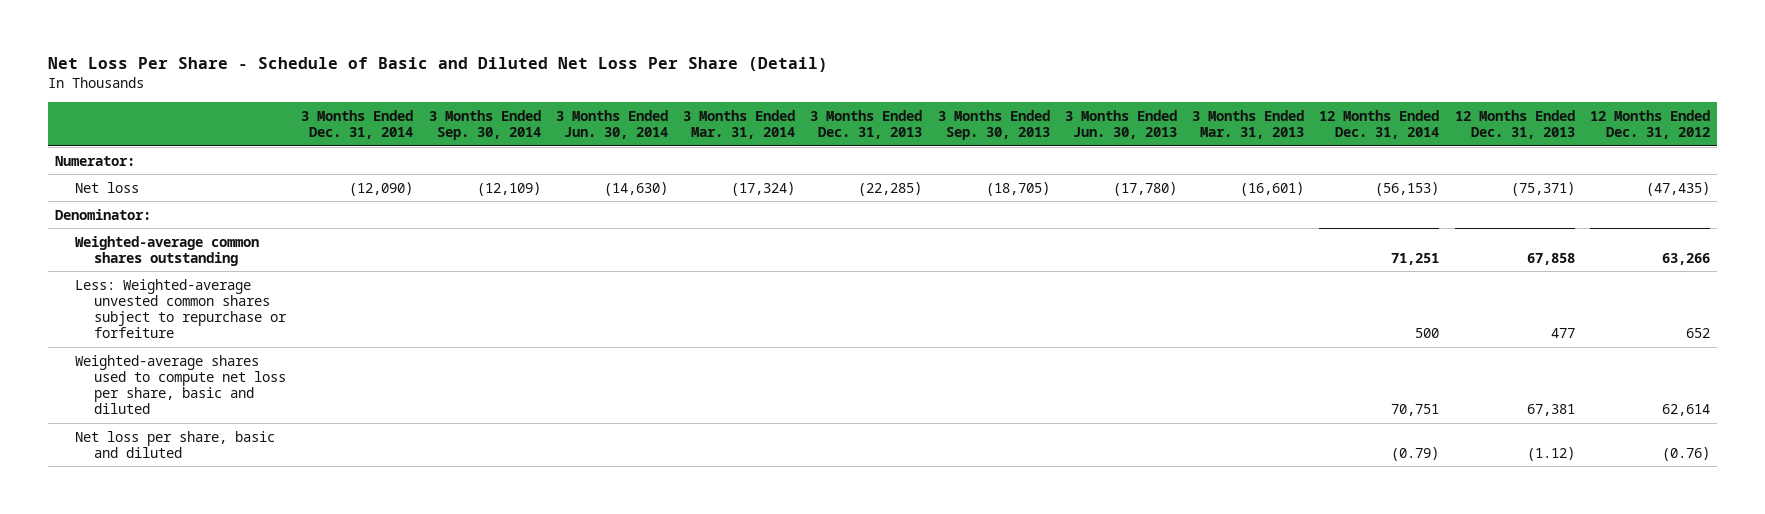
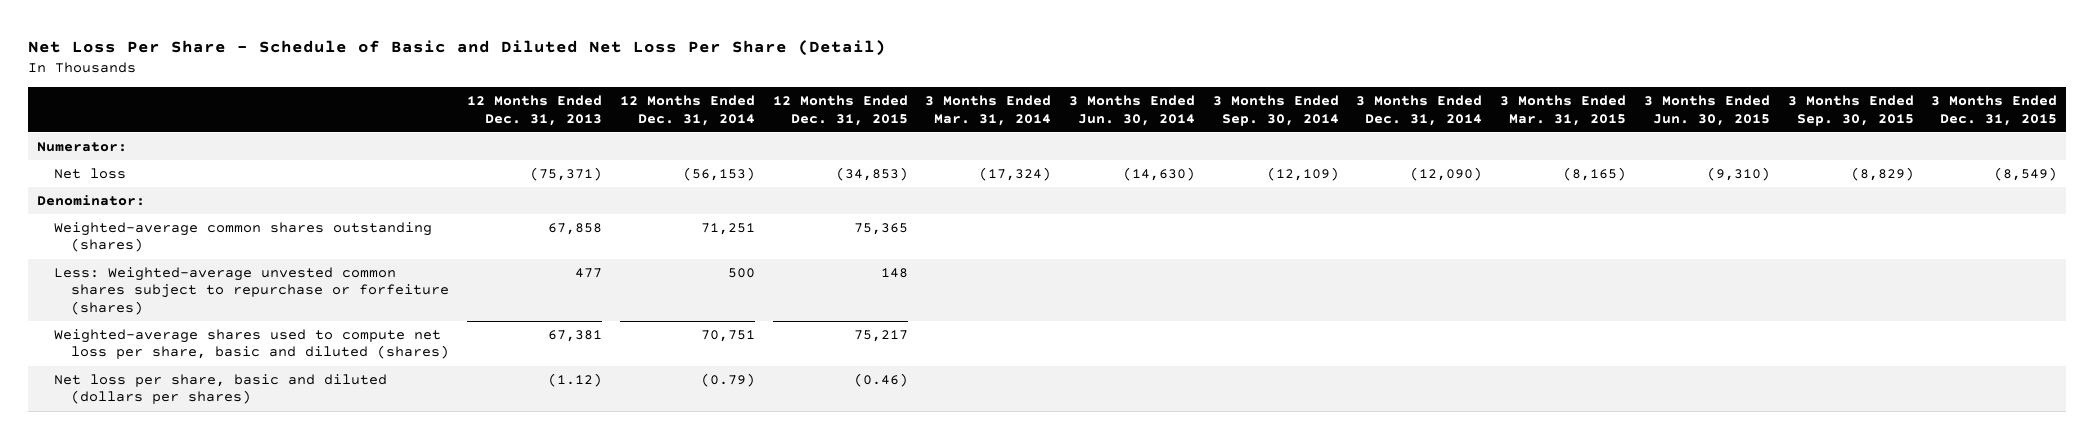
[810,110,923,140] 3 Months Ended Dec. 31, 2013 -> none
[937,110,1050,141] 3 Months Ended Sep. 30, 2013 -> none
[1064,110,1177,140] 3 Months Ended Jun. 30, 2013 -> none
[1192,110,1305,140] 3 Months Ended Mar. 31, 2013 -> none
[1589,110,1710,140] 12 Months Ended Dec. 31, 2012 -> none
none -> [772,95,908,126] 12 Months Ended Dec. 31, 2015
none -> [1500,95,1627,126] 3 Months Ended Mar. 31, 2015
none -> [1643,95,1770,126] 3 Months Ended Jun. 30, 2015
none -> [1787,95,1914,126] 3 Months Ended Sep. 30, 2015
none -> [1931,95,2058,126] 3 Months Ended Dec. 31, 2015
[74,235,259,266] Weighted-average common shares outstanding -> [54,221,433,253] Weighted-average common shares outstanding (shares)
[74,278,288,339] Less: Weighted-average unvested common shares subject to repurchase or forfeiture -> [54,266,450,315] Less: Weighted-average unvested common shares subject to repurchase or forfeiture (shares)
[74,354,287,415] Weighted-average shares used to compute net loss per share, basic and diluted -> [54,328,450,360] Weighted-average shares used to compute net loss per share, basic and diluted (shares)
[74,430,275,458] Net loss per share, basic and diluted -> [54,373,388,405] Net loss per share, basic and diluted (dollars per shares)

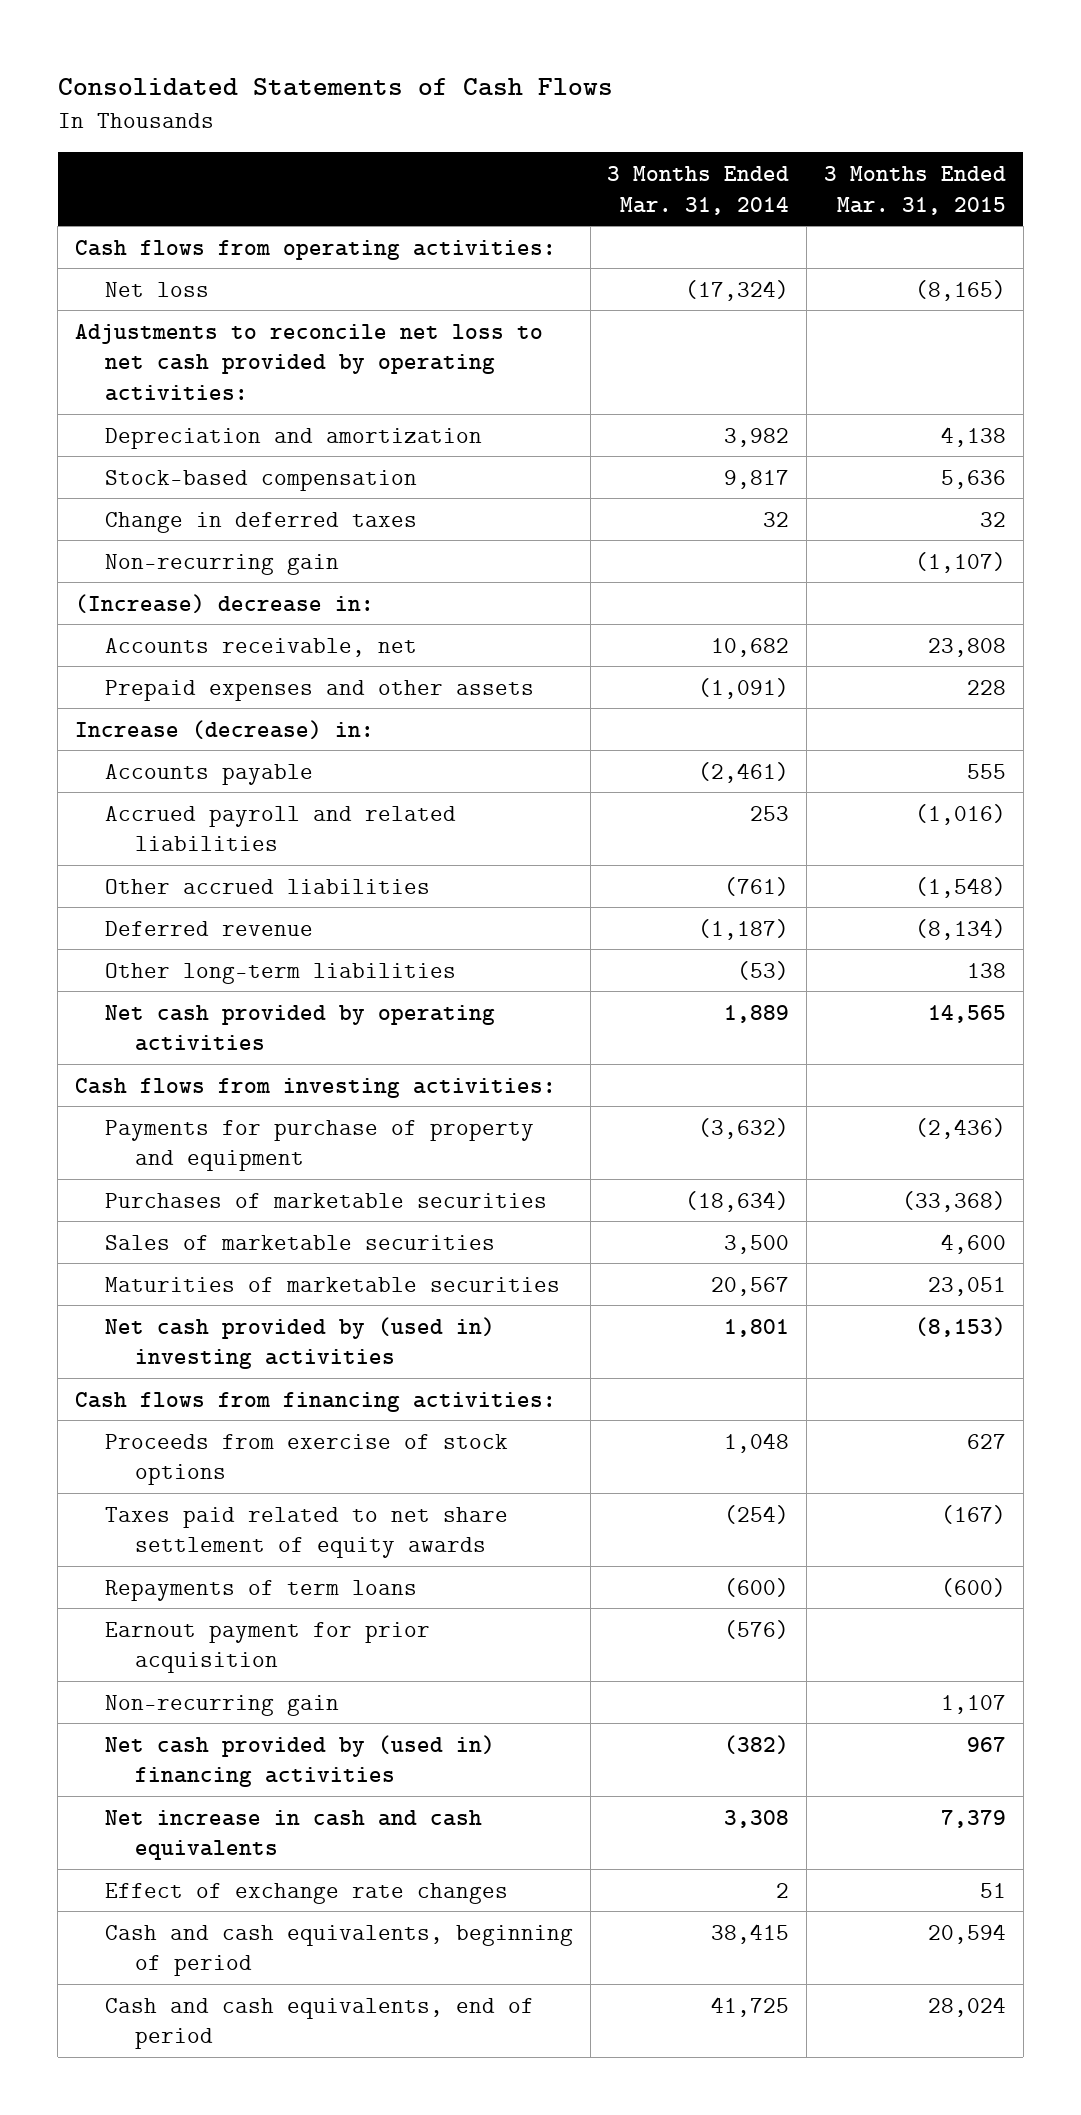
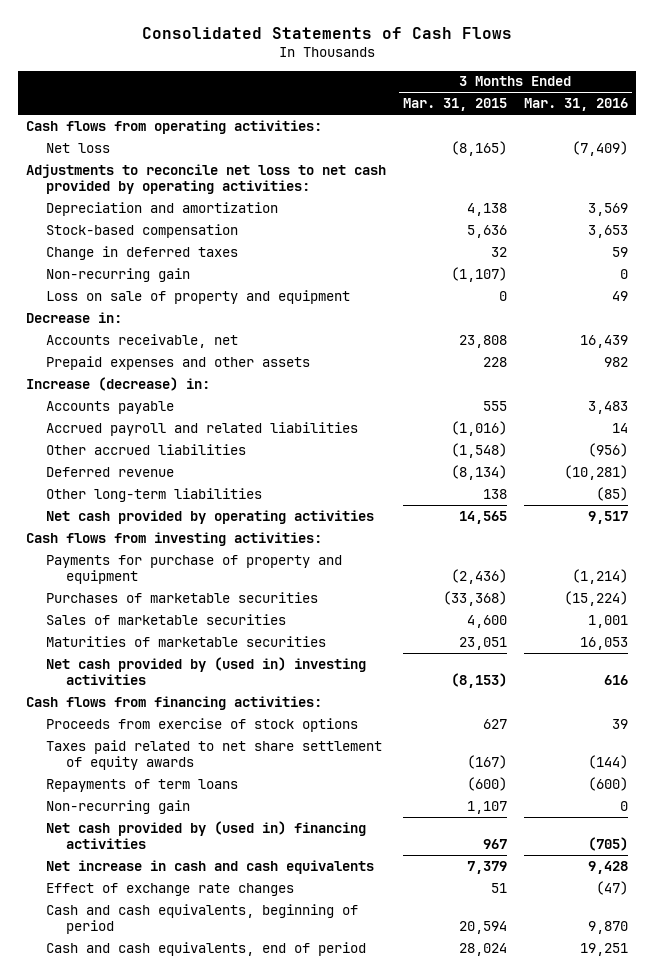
[607,165,790,215] 3 Months Ended Mar. 31, 2014 -> none
none -> [523,98,628,112] Mar. 31, 2016
none -> [46,289,351,304] Loss on sale of property and equipment
[75,593,375,613] (Increase) decrease in: -> [26,311,123,323] Decrease in:
[104,1621,430,1674] Earnout payment for prior acquisition -> none

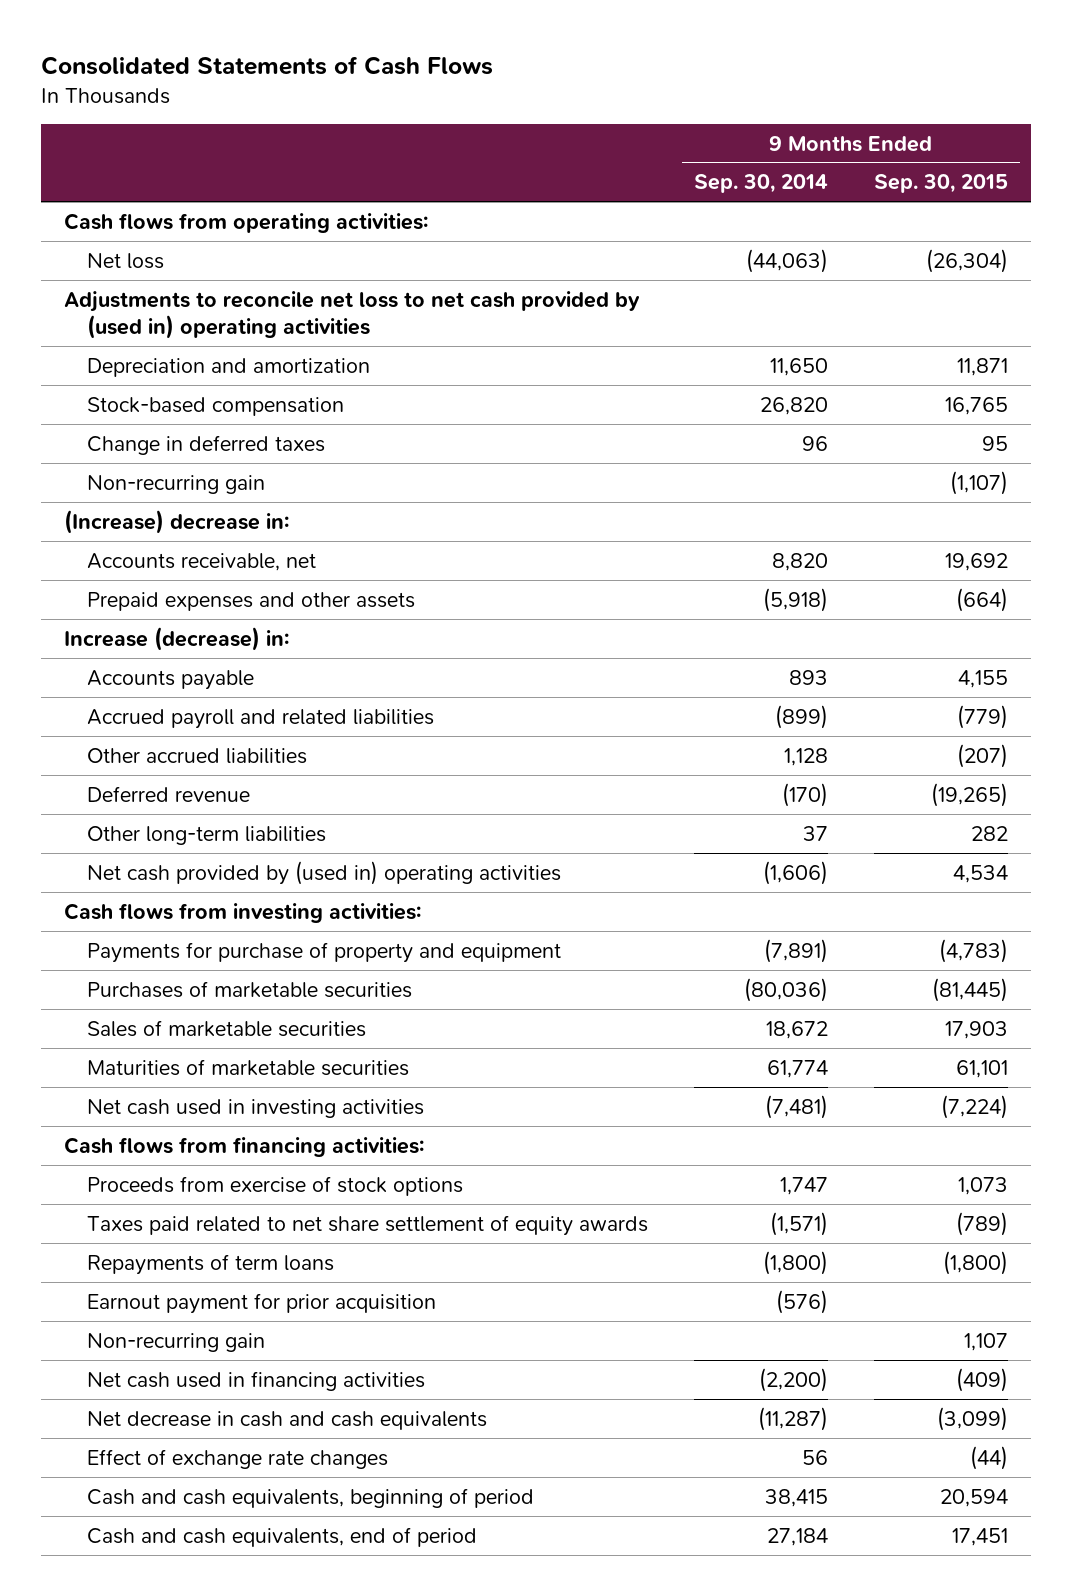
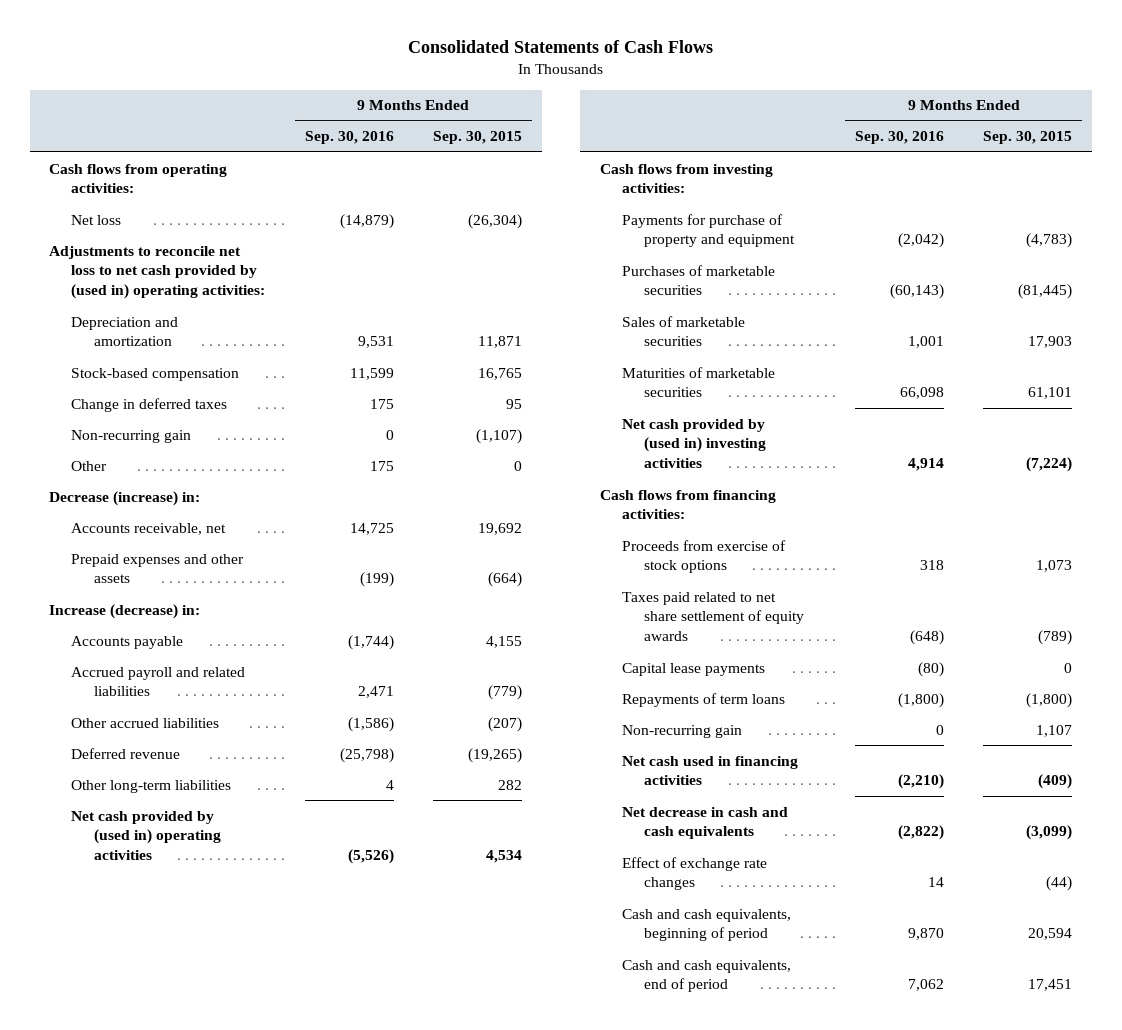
[693,174,828,194] Sep. 30, 2014 -> none
none -> [304,131,394,145] Sep. 30, 2016
[64,290,641,339] Adjustments to reconcile net loss to net cash provided by (used in) operating activities -> [49,245,266,300] Adjustments to reconcile net loss to net cash provided by (used in) operating activities:
none -> [71,460,108,471] Other
[64,509,290,534] (Increase) decrease in: -> [49,490,201,506] Decrease (increase) in:
[86,1098,424,1118] Net cash used in investing activities -> [621,418,767,469] Net cash provided by (used in) investing activities
none -> [621,662,765,676] Capital lease payments
[86,1292,436,1314] Earnout payment for prior acquisition -> none

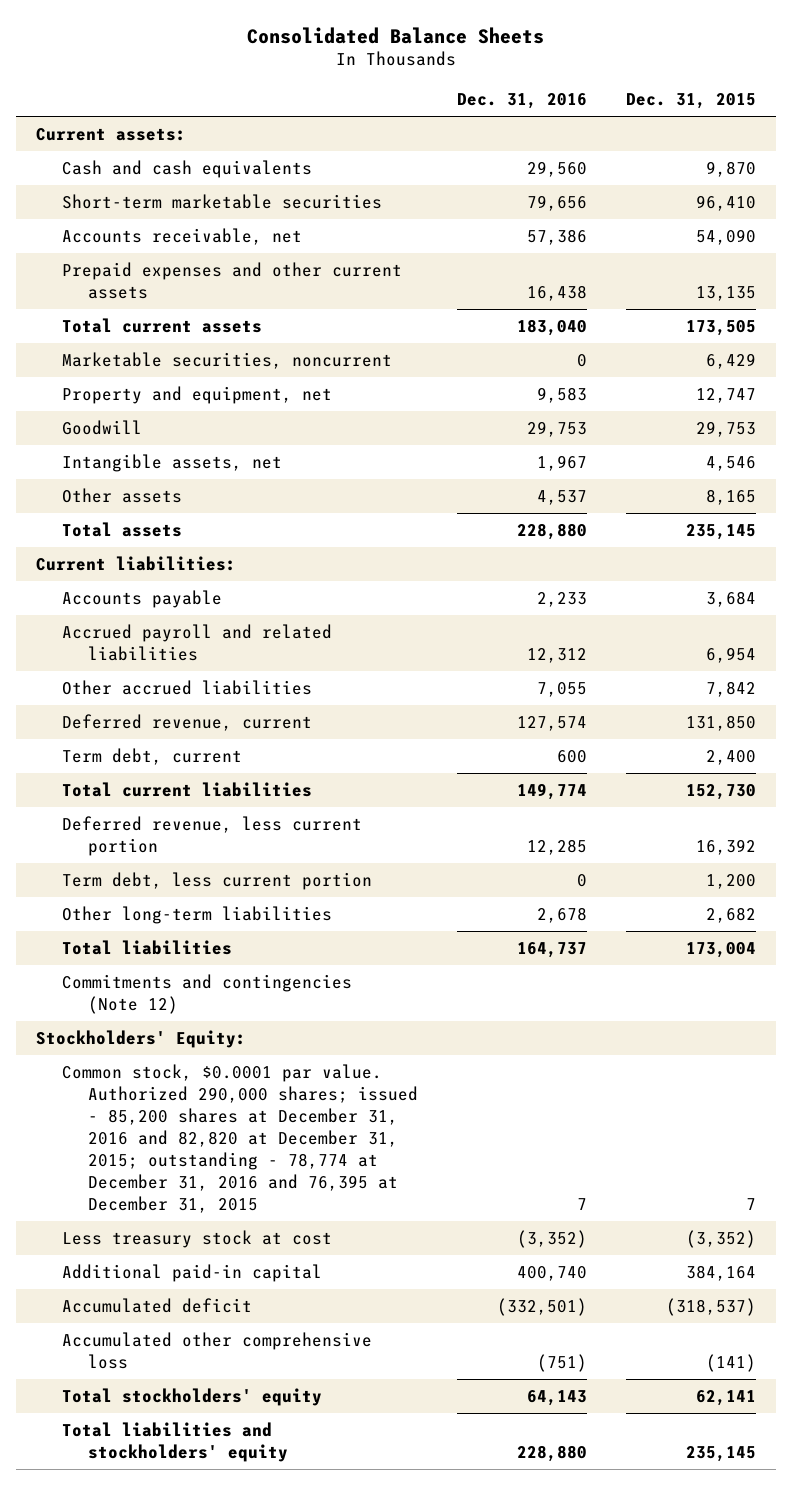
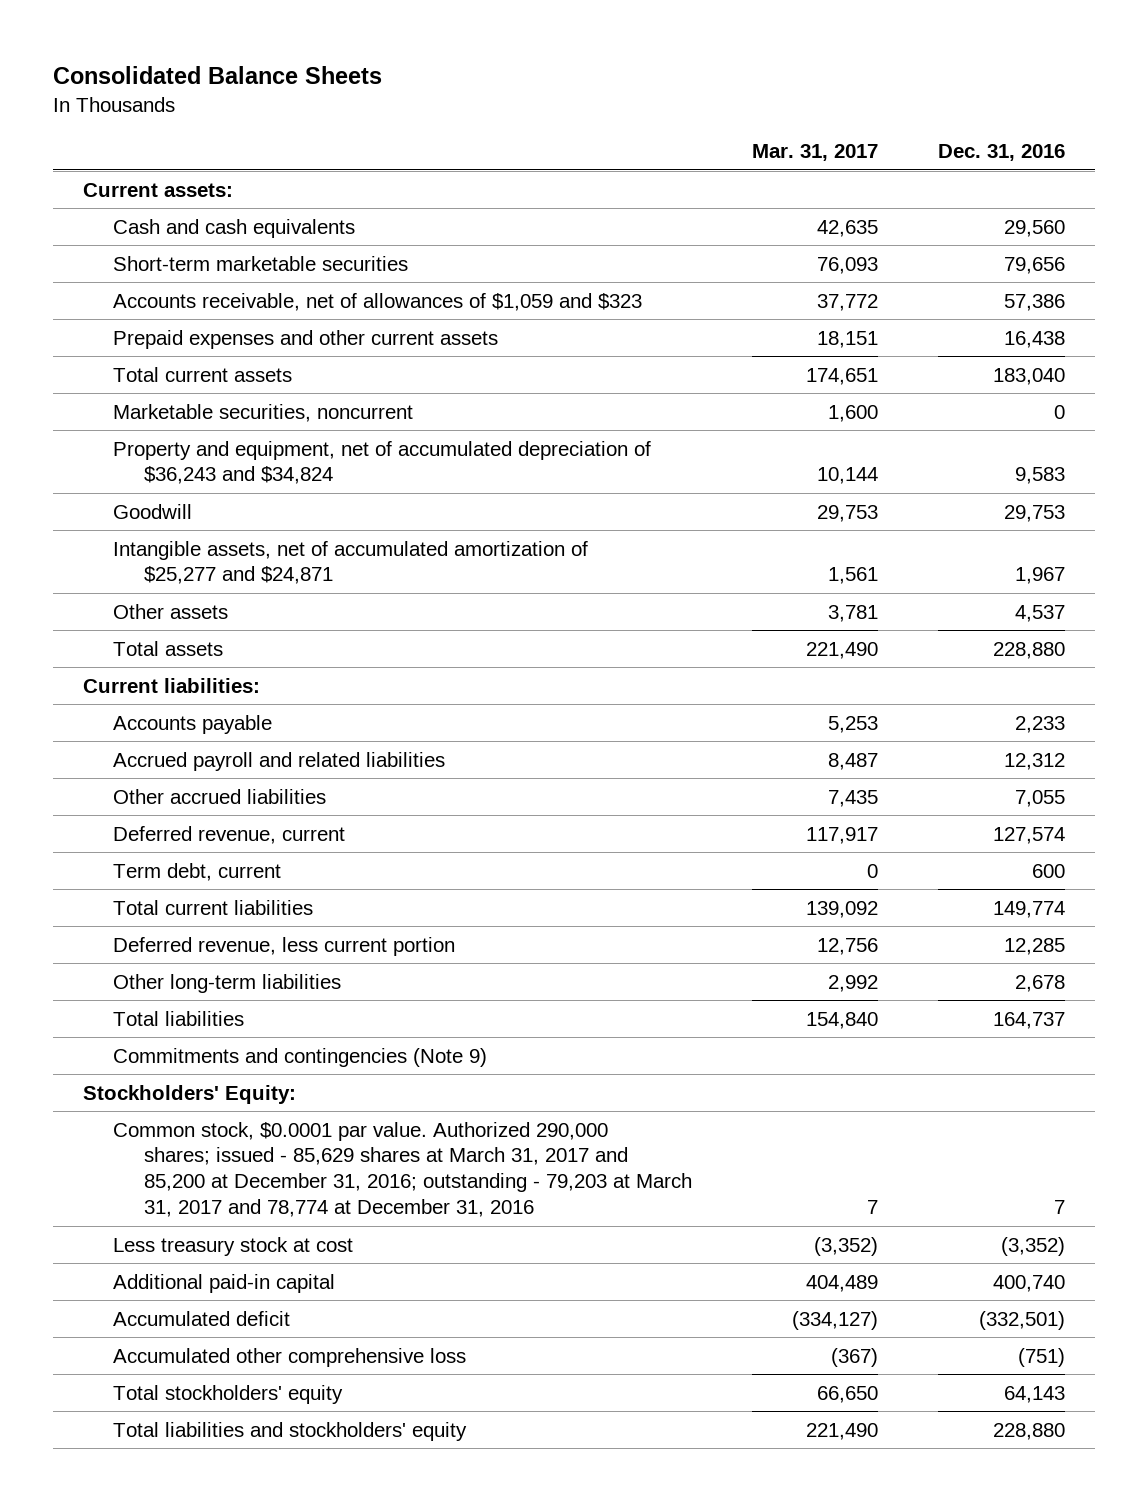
[626,93,757,110] Dec. 31, 2015 -> none
none -> [752,144,879,162] Mar. 31, 2017
[62,227,303,245] Accounts receivable, net -> [113,292,643,311] Accounts receivable, net of allowances of $1,059 and $323
[62,385,333,404] Property and equipment, net -> [113,440,652,485] Property and equipment, net of accumulated depreciation of $36,243 and $34,824
[62,453,283,472] Intangible assets, net -> [113,540,589,585] Intangible assets, net of accumulated amortization of $25,277 and $24,871
[62,871,373,890] Term debt, less current portion -> none
[62,973,353,1014] Commitments and contingencies (Note 12) -> [113,1047,488,1067] Commitments and contingencies (Note 9)
[62,1063,419,1213] Common stock, $0.0001 par value. Authorized 290,000 shares; issued - 85,200 shares at December 31, 2016 and 82,820 at December 31, 2015; outstanding - 78,774 at December 31, 2016 and 76,395 at December 31, 2015 -> [113,1121,693,1218] Common stock, $0.0001 par value. Authorized 290,000 shares; issued - 85,629 shares at March 31, 2017 and 85,200 at December 31, 2016; outstanding - 79,203 at March 31, 2017 and 78,774 at December 31, 2016

